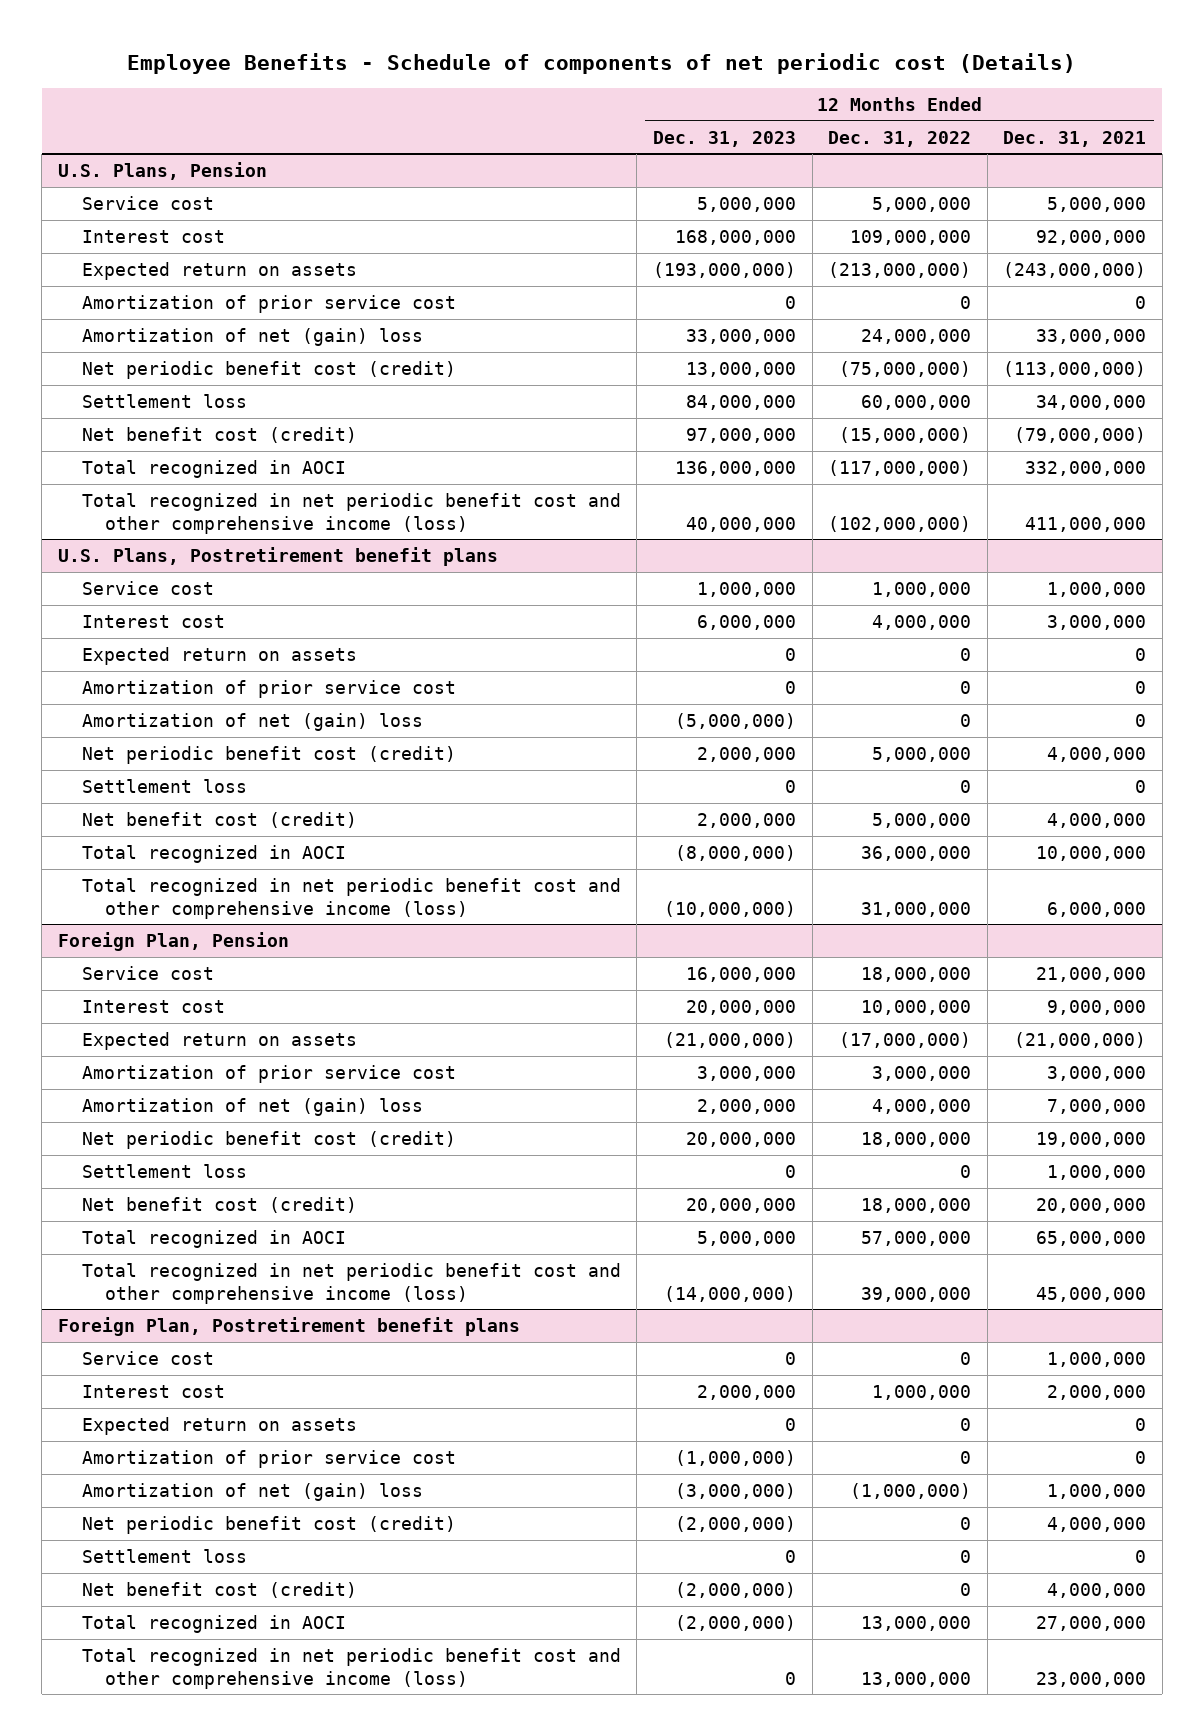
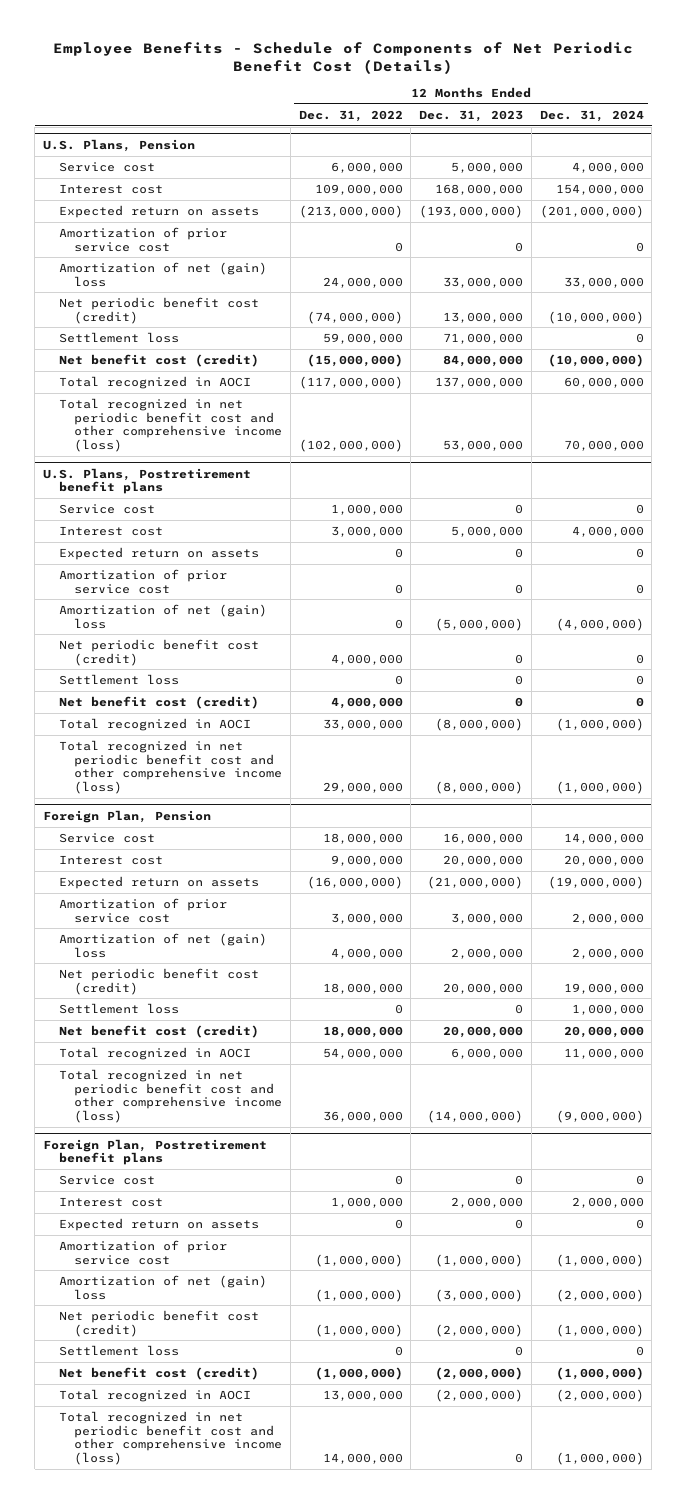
[127,52,1077,74] Employee Benefits - Schedule of components of net periodic cost (Details) -> [53,41,634,74] Employee Benefits - Schedule of Components of Net Periodic Benefit Cost (Details)
[1003,130,1147,147] Dec. 31, 2021 -> none
none -> [539,109,644,122] Dec. 31, 2024
[872,196,972,212] 5,000,000 -> [330,161,403,173] 6,000,000
[839,360,972,377] (75,000,000) -> [306,310,403,324] (74,000,000)
[685,394,796,410] 84,000,000 -> [443,332,524,344] 71,000,000
[861,394,972,410] 60,000,000 -> [322,332,403,344] 59,000,000
[685,427,796,443] 97,000,000 -> [443,354,524,367] 84,000,000
[674,460,796,476] 136,000,000 -> [435,376,524,388] 137,000,000
[685,516,796,532] 40,000,000 -> [443,439,524,451] 53,000,000
[696,581,796,597] 1,000,000 -> [515,503,524,514] 0
[696,614,796,630] 6,000,000 -> [451,525,524,537] 5,000,000
[872,614,972,630] 4,000,000 -> [330,525,403,537] 3,000,000
[696,746,796,762] 2,000,000 -> [515,653,524,664] 0
[872,746,972,762] 5,000,000 -> [330,653,403,665] 4,000,000
[696,812,796,828] 2,000,000 -> [515,696,524,707] 0
[872,812,972,828] 5,000,000 -> [330,696,403,709] 4,000,000
[861,845,972,861] 36,000,000 -> [322,718,403,730] 33,000,000
[663,900,796,917] (10,000,000) -> [435,780,524,794] (8,000,000)
[861,901,972,917] 31,000,000 -> [322,781,403,793] 29,000,000
[861,999,972,1015] 10,000,000 -> [330,854,403,866] 9,000,000
[839,1031,972,1048] (17,000,000) -> [306,875,403,889] (16,000,000)
[696,1230,796,1246] 5,000,000 -> [451,1047,524,1059] 6,000,000
[861,1230,972,1246] 57,000,000 -> [322,1047,403,1059] 54,000,000
[861,1286,972,1302] 39,000,000 -> [322,1110,403,1122] 36,000,000
[960,1450,972,1464] 0 -> [314,1253,403,1267] (1,000,000)
[960,1516,972,1530] 0 -> [314,1323,403,1337] (1,000,000)
[960,1582,972,1596] 0 -> [314,1366,403,1380] (1,000,000)
[861,1671,972,1687] 13,000,000 -> [322,1452,403,1464] 14,000,000

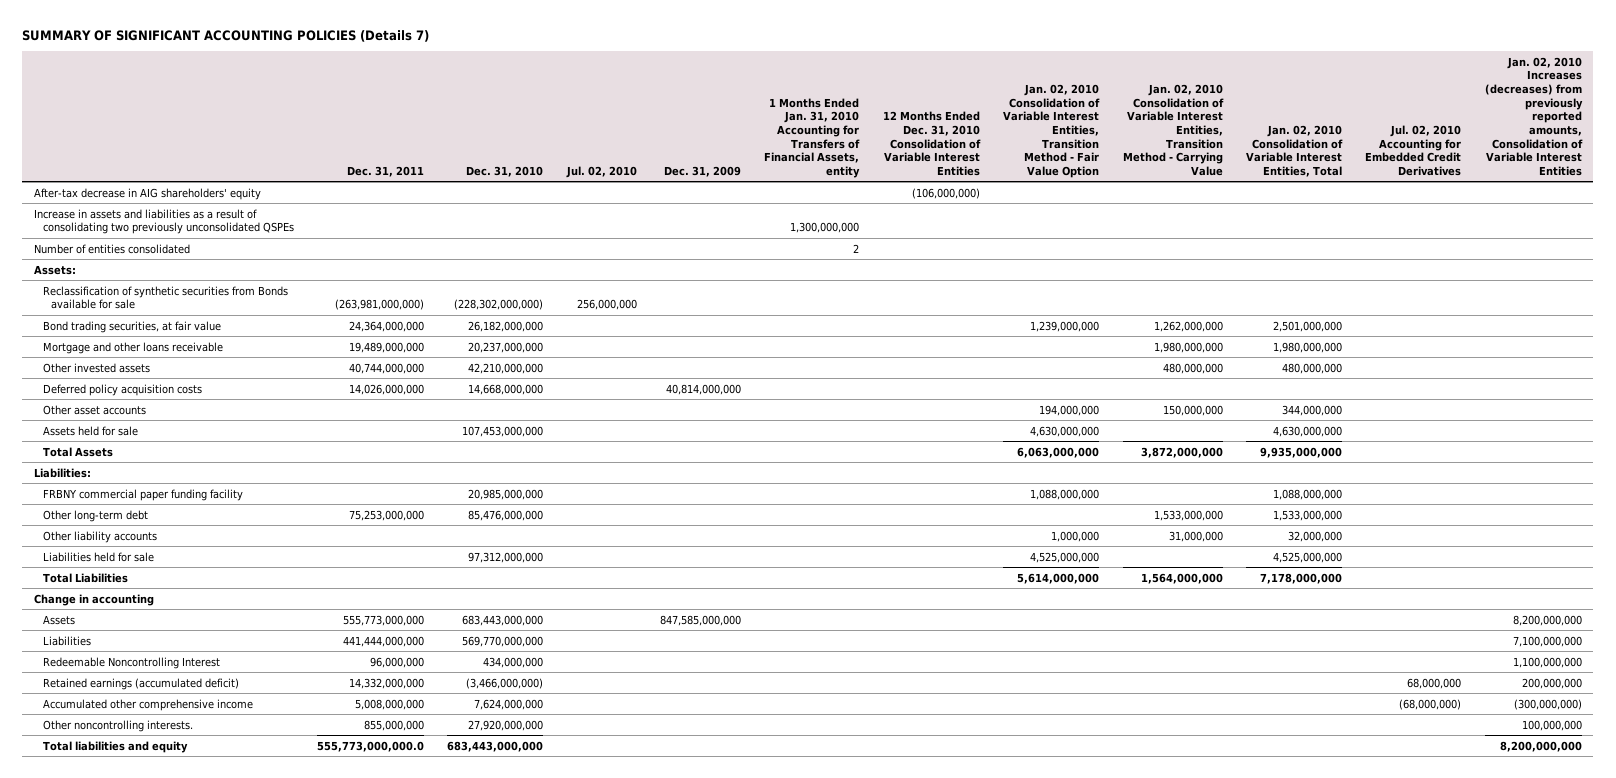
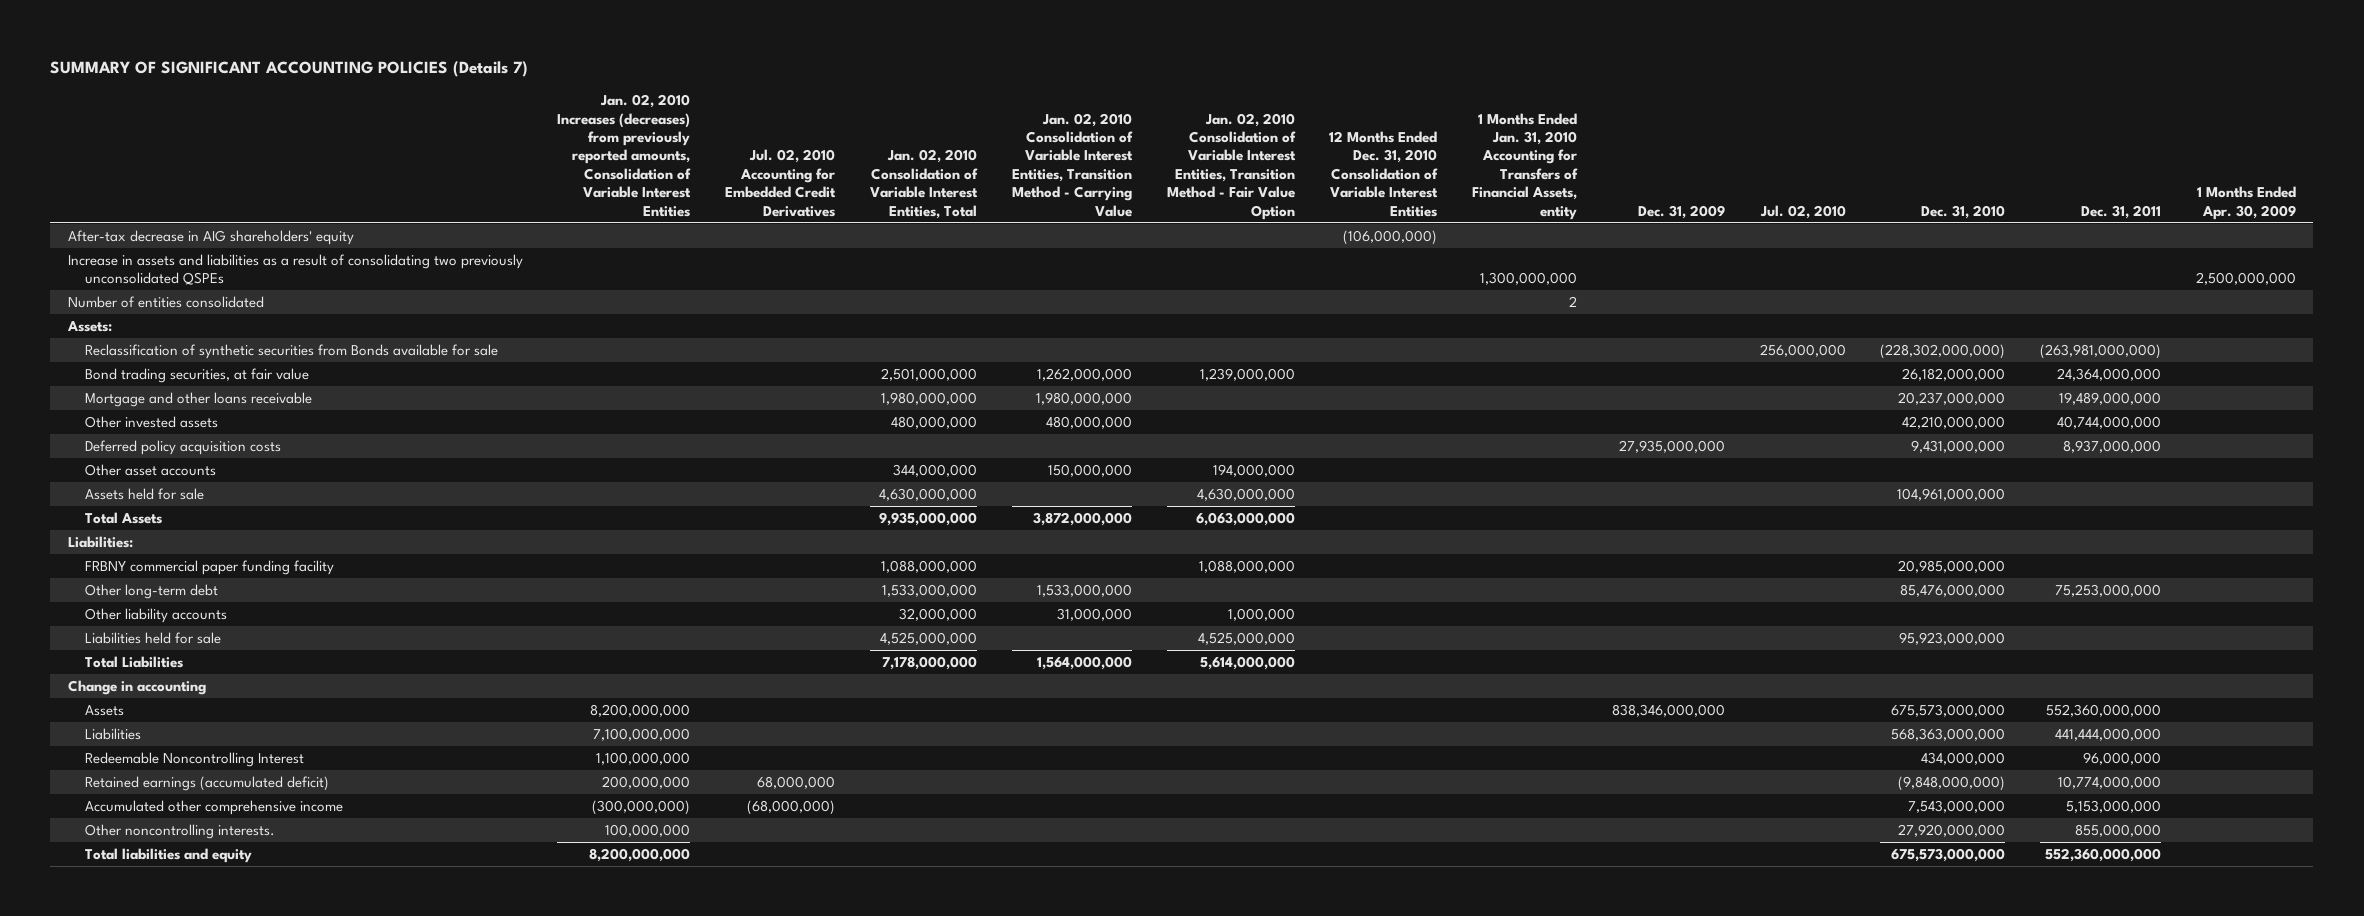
none -> [2196,186,2296,220] 1 Months Ended Apr. 30, 2009
[349,383,425,395] 14,026,000,000 -> [2063,439,2162,453] 8,937,000,000
[468,383,544,395] 14,668,000,000 -> [1911,439,2006,453] 9,431,000,000
[666,383,742,395] 40,814,000,000 -> [1618,439,1725,453] 27,935,000,000
[462,425,544,437] 107,453,000,000 -> [1897,487,2006,501] 104,961,000,000
[468,551,544,563] 97,312,000,000 -> [1899,631,2006,645] 95,923,000,000
[343,614,425,626] 555,773,000,000 -> [2046,703,2162,717] 552,360,000,000
[462,614,544,626] 683,443,000,000 -> [1891,703,2006,717] 675,573,000,000
[660,614,742,626] 847,585,000,000 -> [1611,703,1725,717] 838,346,000,000
[462,635,544,647] 569,770,000,000 -> [1891,727,2006,741] 568,363,000,000
[349,677,425,689] 14,332,000,000 -> [2058,775,2162,789] 10,774,000,000
[466,677,544,689] (3,466,000,000) -> [1898,775,2006,791] (9,848,000,000)
[355,698,425,710] 5,008,000,000 -> [2066,799,2162,813] 5,153,000,000
[474,698,544,710] 7,624,000,000 -> [1908,799,2006,813] 7,543,000,000
[317,740,425,752] 555,773,000,000.0 -> [2045,847,2162,862] 552,360,000,000
[447,740,544,752] 683,443,000,000 -> [1891,847,2006,862] 675,573,000,000

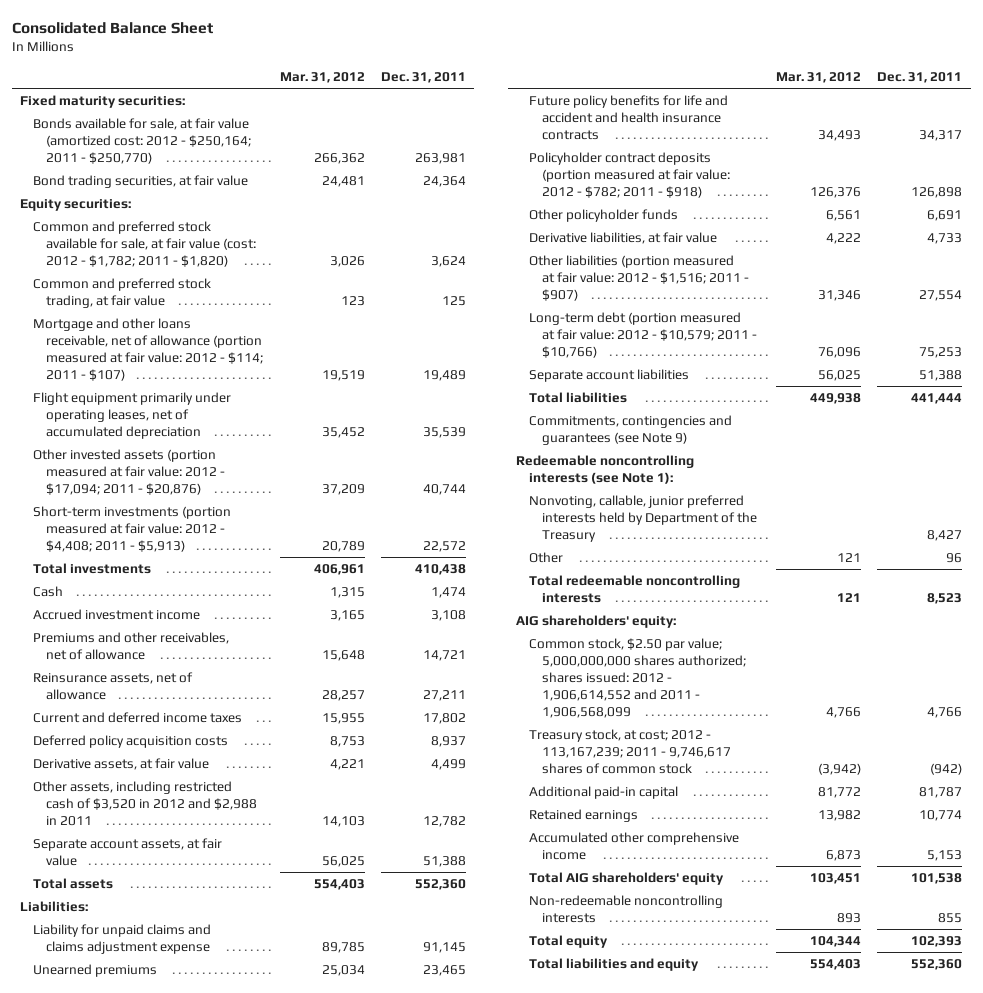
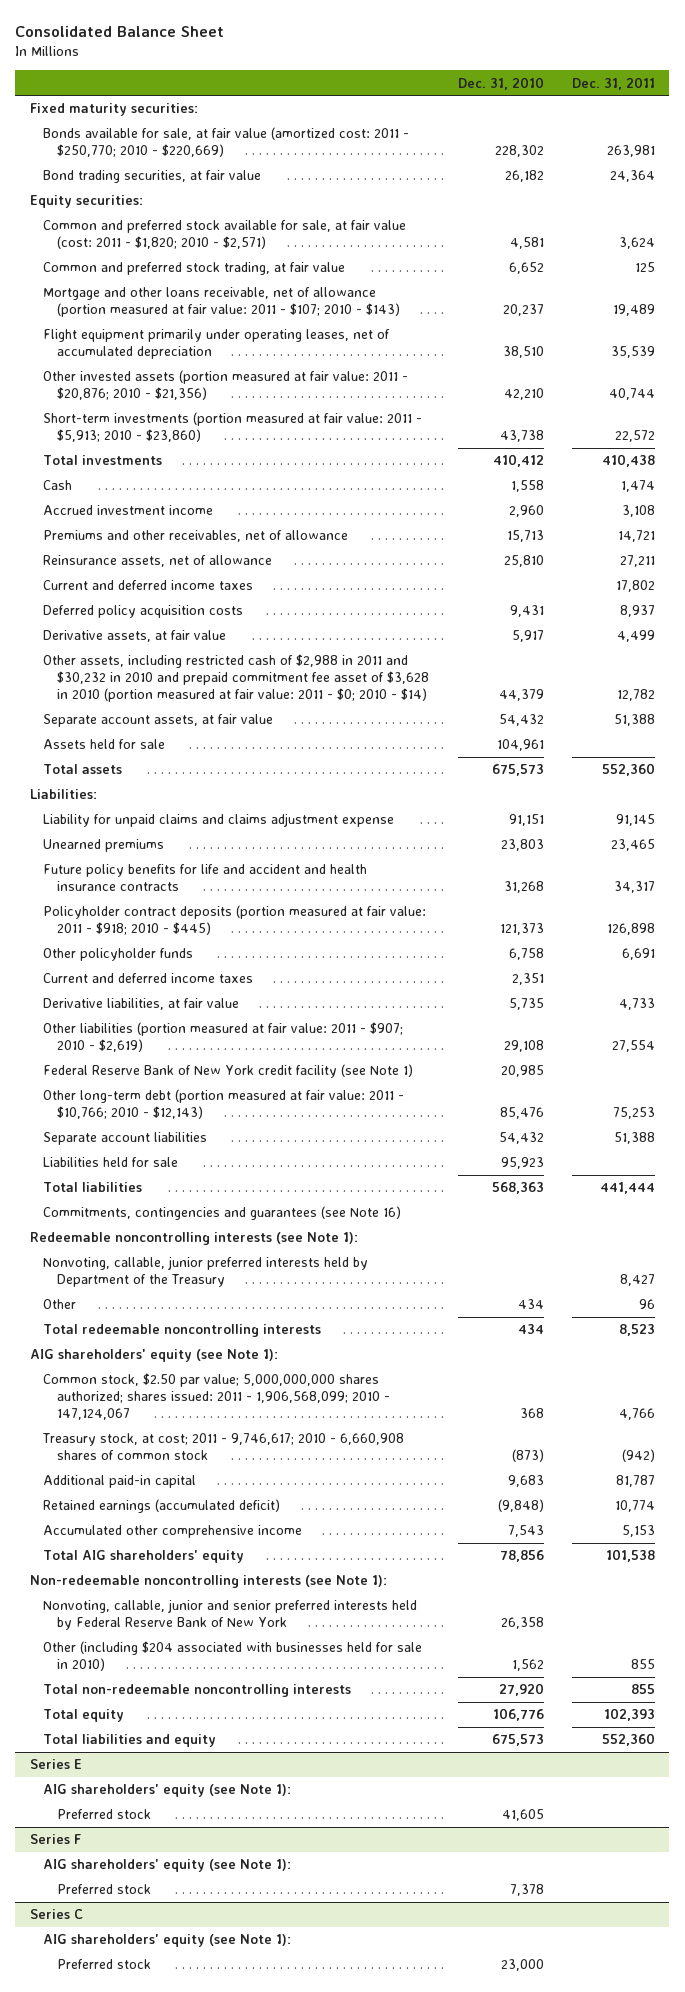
[279,71,365,83] Mar. 31, 2012 -> none
none -> [457,76,544,90] Dec. 31, 2010
[33,118,252,165] Bonds available for sale, at fair value (amortized cost: 2012 - $250,164; 2011 - $250,770) -> [43,127,410,158] Bonds available for sale, at fair value (amortized cost: 2011 - $250,770; 2010 - $220,669)
[33,221,257,268] Common and preferred stock available for sale, at fair value (cost: 2012 - $1,782; 2011 - $1,820) -> [43,220,407,250] Common and preferred stock available for sale, at fair value (cost: 2011 - $1,820; 2010 - $2,571)
[33,318,264,382] Mortgage and other loans receivable, net of allowance (portion measured at fair value: 2012 - $114; 2011 - $107) -> [43,287,401,318] Mortgage and other loans receivable, net of allowance (portion measured at fair value: 2011 - $107; 2010 - $143)
[33,449,226,496] Other invested assets (portion measured at fair value: 2012 - $17,094; 2011 - $20,876) -> [43,370,409,401] Other invested assets (portion measured at fair value: 2011 - $20,876; 2010 - $21,356)
[33,506,232,553] Short-term investments (portion measured at fair value: 2012 - $4,408; 2011 - $5,913) -> [43,412,423,443] Short-term investments (portion measured at fair value: 2011 - $5,913; 2010 - $23,860)
[33,781,258,827] Other assets, including restricted cash of $3,520 in 2012 and $2,988 in 2011 -> [43,654,430,703] Other assets, including restricted cash of $2,988 in 2011 and $30,232 in 2010 and prepaid commitment fee asset of $3,628 in 2010 (portion measured at fair value: 2011 - $0; 2010 - $14)
none -> [43,739,166,750] Assets held for sale
[529,152,731,199] Policyholder contract deposits (portion measured at fair value: 2012 - $782; 2011 - $918) -> [43,905,427,936] Policyholder contract deposits (portion measured at fair value: 2011 - $918; 2010 - $445)
none -> [43,973,254,984] Current and deferred income taxes
[529,255,750,302] Other liabilities (portion measured at fair value: 2012 - $1,516; 2011 - $907) -> [43,1022,404,1053] Other liabilities (portion measured at fair value: 2011 - $907; 2010 - $2,619)
none -> [43,1064,414,1079] Federal Reserve Bank of New York credit facility (see Note 1)
[529,312,758,359] Long-term debt (portion measured at fair value: 2012 - $10,579; 2011 - $10,766) -> [43,1089,405,1120] Other long-term debt (portion measured at fair value: 2011 - $10,766; 2010 - $12,143)
none -> [43,1157,179,1168] Liabilities held for sale
[529,415,733,446] Commitments, contingencies and guarantees (see Note 9) -> [43,1206,402,1221] Commitments, contingencies and guarantees (see Note 16)
[516,615,677,629] AIG shareholders' equity: -> [29,1349,278,1363] AIG shareholders' equity (see Note 1):
[529,638,747,719] Common stock, $2.50 par value; 5,000,000,000 shares authorized; shares issued: 2012 - 1,906,614,552 and 2011 - 1,906,568,099 -> [43,1373,391,1421] Common stock, $2.50 par value; 5,000,000,000 shares authorized; shares issued: 2011 - 1,906,568,099; 2010 - 147,124,067
[529,729,732,775] Treasury stock, at cost; 2012 - 113,167,239; 2011 - 9,746,617 shares of common stock -> [42,1433,405,1461] Treasury stock, at cost; 2011 - 9,746,617; 2010 - 6,660,908 shares of common stock
[529,809,639,823] Retained earnings -> [43,1499,281,1514] Retained earnings (accumulated deficit)
none -> [29,1575,387,1589] Non-redeemable noncontrolling interests (see Note 1):
none -> [43,1599,418,1631] Nonvoting, callable, junior and senior preferred interests held by Federal Reserve Bank of New York
none -> [43,1641,423,1672] Other (including $204 associated with businesses held for sale in 2010)
[529,895,724,924] Non-redeemable noncontrolling interests -> [43,1684,352,1698] Total non-redeemable noncontrolling interests
none -> [29,1759,82,1770] Series E
none -> [43,1784,292,1798] AIG shareholders' equity (see Note 1):
none -> [57,1809,152,1820] Preferred stock
none -> [29,1834,81,1845] Series F
none -> [43,1859,292,1873] AIG shareholders' equity (see Note 1):
none -> [57,1884,152,1895] Preferred stock
none -> [29,1909,83,1920] Series C
none -> [43,1934,292,1948] AIG shareholders' equity (see Note 1):
none -> [57,1959,152,1970] Preferred stock

